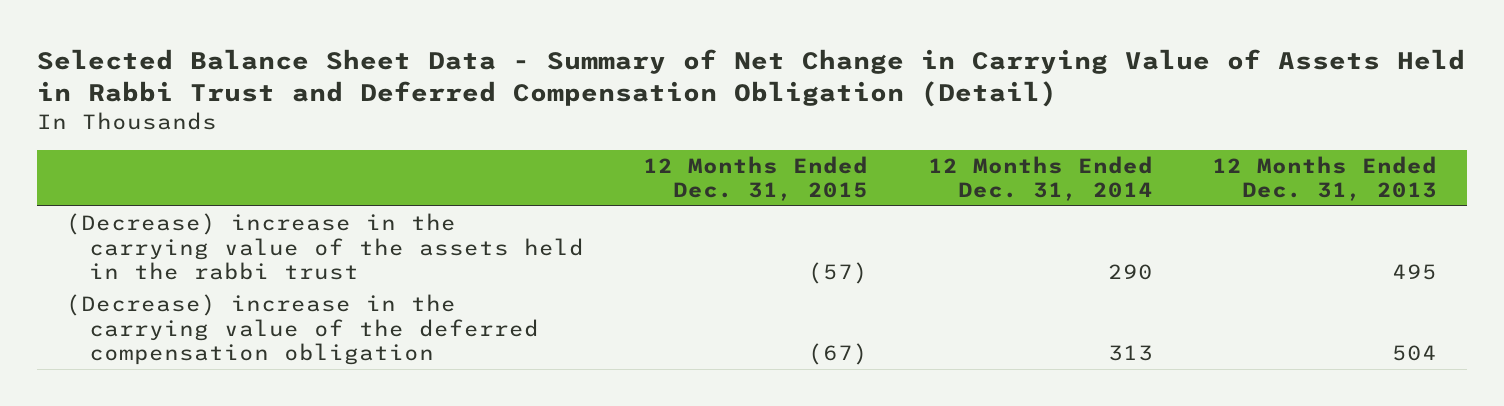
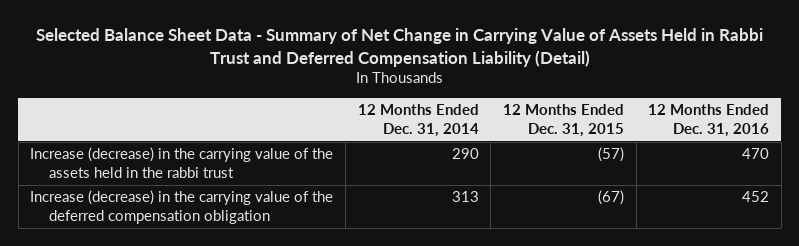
[36,48,1465,107] Selected Balance Sheet Data - Summary of Net Change in Carrying Value of Assets Held in Rabbi Trust and Deferred Compensation Obligation (Detail) -> [35,27,763,67] Selected Balance Sheet Data - Summary of Net Change in Carrying Value of Assets Held in Rabbi Trust and Deferred Compensation Liability (Detail)
[1212,155,1438,202] 12 Months Ended Dec. 31, 2013 -> none
none -> [648,104,770,138] 12 Months Ended Dec. 31, 2016
[66,213,584,281] (Decrease) increase in the carrying value of the assets held in the rabbi trust -> [30,147,334,179] Increase (decrease) in the carrying value of the assets held in the rabbi trust
[66,294,539,366] (Decrease) increase in the carrying value of the deferred compensation obligation -> [30,190,334,225] Increase (decrease) in the carrying value of the deferred compensation obligation

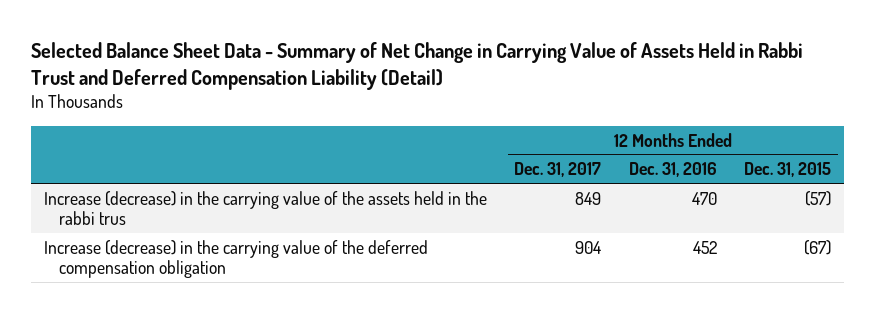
[357,104,479,138] 12 Months Ended Dec. 31, 2014 -> none
none -> [514,162,602,178] Dec. 31, 2017
[30,147,334,179] Increase (decrease) in the carrying value of the assets held in the rabbi trust -> [44,190,488,226] Increase (decrease) in the carrying value of the assets held in the rabbi trus

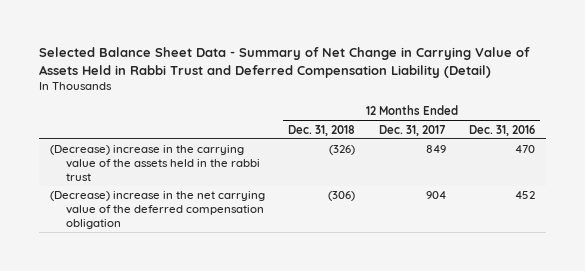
[743,162,831,178] Dec. 31, 2015 -> none
none -> [288,124,356,136] Dec. 31, 2018
[44,190,488,226] Increase (decrease) in the carrying value of the assets held in the rabbi trus -> [50,145,261,181] (Decrease) increase in the carrying value of the assets held in the rabbi trust
[44,239,429,279] Increase (decrease) in the carrying value of the deferred compensation obligation -> [50,191,266,229] (Decrease) increase in the net carrying value of the deferred compensation obligation

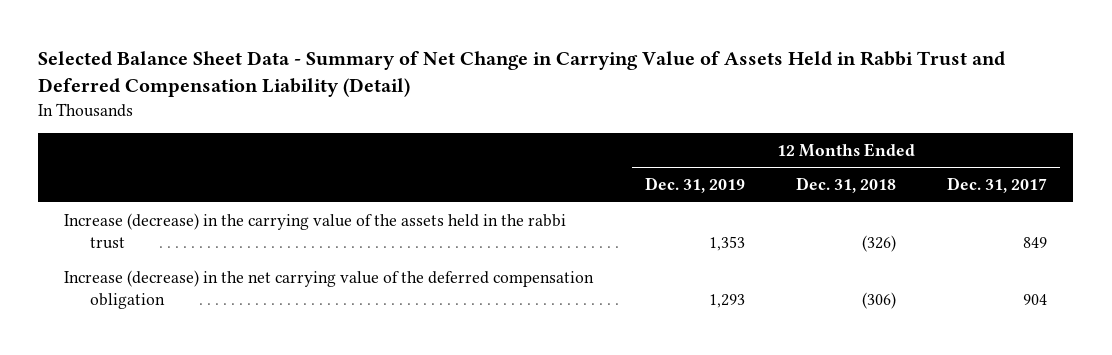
[468,124,535,136] Dec. 31, 2016 -> none
none -> [644,177,745,194] Dec. 31, 2019
[50,145,261,181] (Decrease) increase in the carrying value of the assets held in the rabbi trust -> [64,212,567,250] Increase (decrease) in the carrying value of the assets held in the rabbi trust
[50,191,266,229] (Decrease) increase in the net carrying value of the deferred compensation obligation -> [64,269,595,310] Increase (decrease) in the net carrying value of the deferred compensation obligation

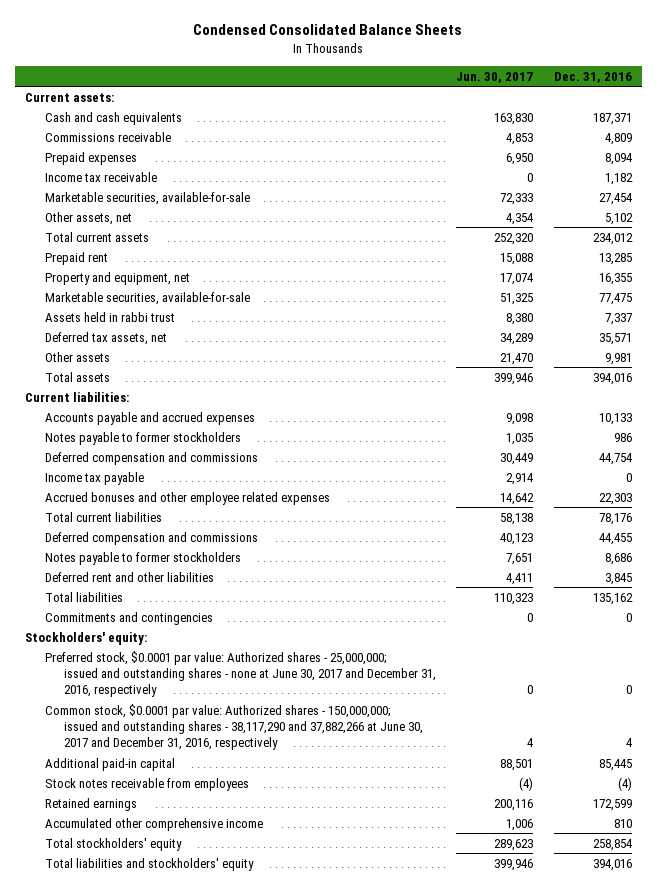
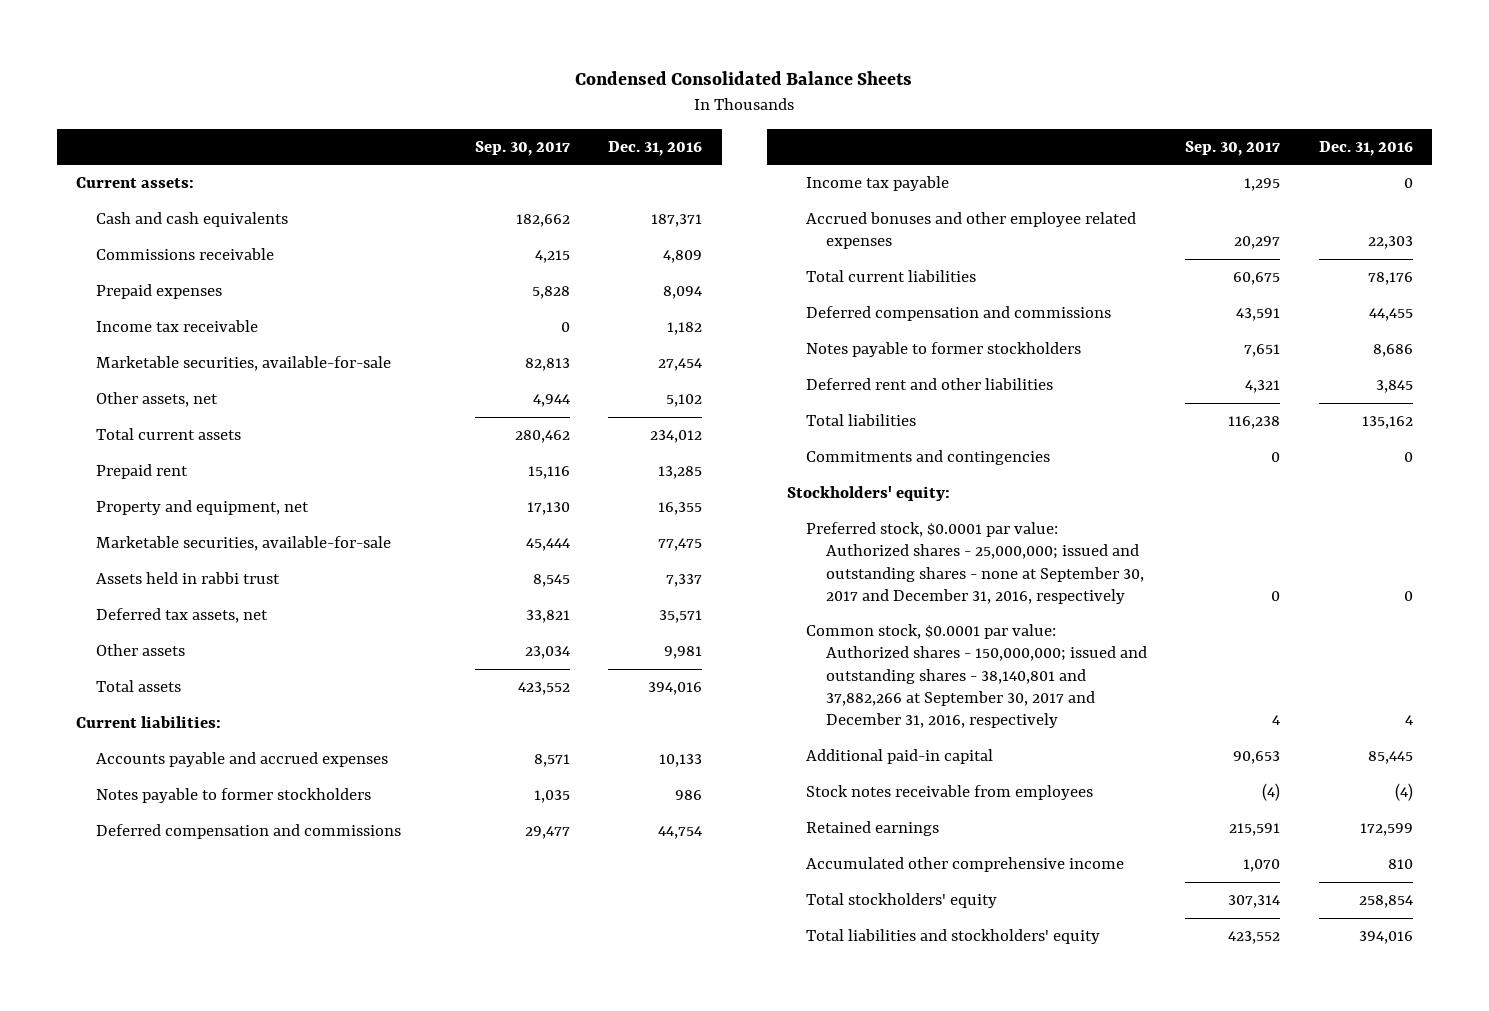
[456,71,534,83] Jun. 30, 2017 -> none
none -> [474,140,570,156] Sep. 30, 2017
[44,650,437,698] Preferred stock, $0.0001 par value: Authorized shares - 25,000,000; issued and outstanding shares - none at June 30, 2017 and December 31, 2016, respectively -> [806,522,1144,604] Preferred stock, $0.0001 par value: Authorized shares - 25,000,000; issued and outstanding shares - none at September 30, 2017 and December 31, 2016, respectively
[44,703,424,751] Common stock, $0.0001 par value: Authorized shares - 150,000,000; issued and outstanding shares - 38,117,290 and 37,882,266 at June 30, 2017 and December 31, 2016, respectively -> [806,624,1147,728] Common stock, $0.0001 par value: Authorized shares - 150,000,000; issued and outstanding shares - 38,140,801 and 37,882,266 at September 30, 2017 and December 31, 2016, respectively

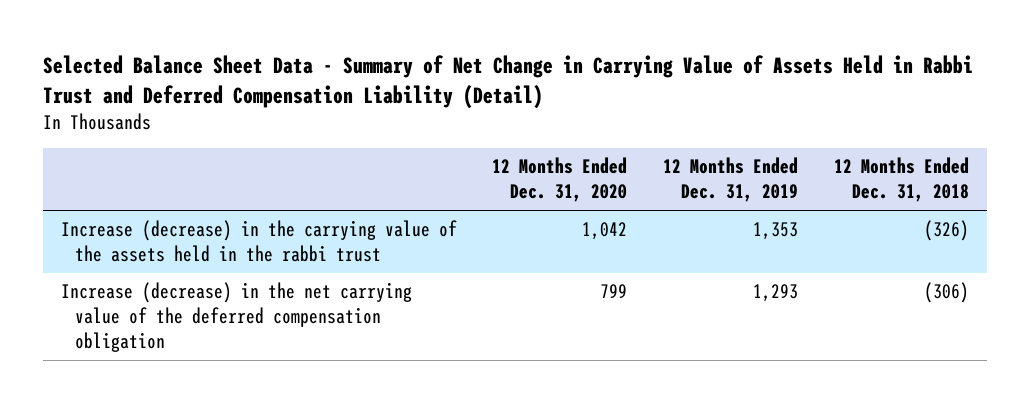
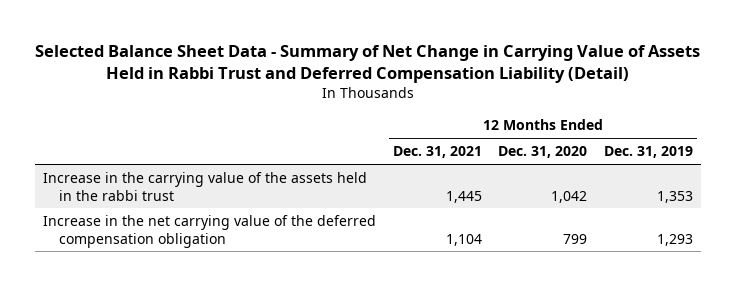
[833,157,969,203] 12 Months Ended Dec. 31, 2018 -> none
none -> [392,146,482,159] Dec. 31, 2021
[60,220,457,263] Increase (decrease) in the carrying value of the assets held in the rabbi trust -> [43,171,368,201] Increase in the carrying value of the assets held in the rabbi trust
[60,282,412,353] Increase (decrease) in the net carrying value of the deferred compensation obligation -> [43,214,377,248] Increase in the net carrying value of the deferred compensation obligation

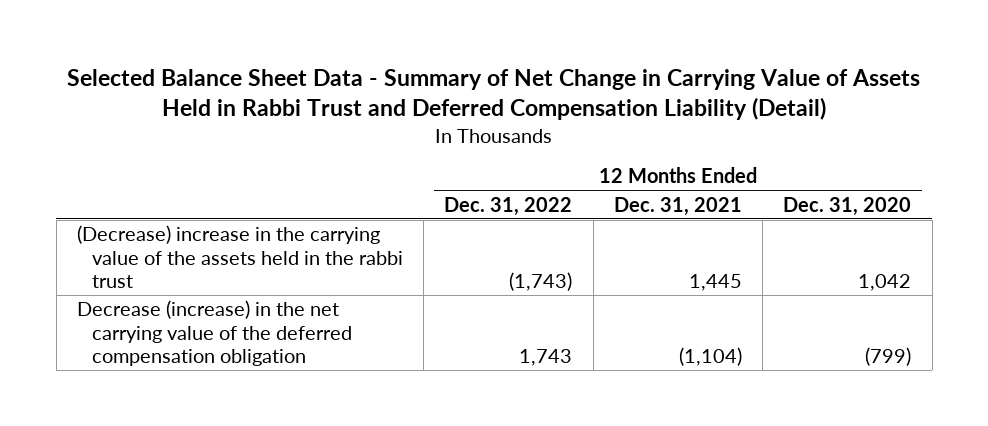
[603,146,693,159] Dec. 31, 2019 -> none
none -> [444,196,573,216] Dec. 31, 2022
[43,171,368,201] Increase in the carrying value of the assets held in the rabbi trust -> [77,225,403,289] (Decrease) increase in the carrying value of the assets held in the rabbi trust
[43,214,377,248] Increase in the net carrying value of the deferred compensation obligation -> [77,300,352,367] Decrease (increase) in the net carrying value of the deferred compensation obligation
[445,233,482,246] 1,104 -> [678,347,742,367] (1,104)
[563,233,588,244] 799 -> [865,347,912,367] (799)

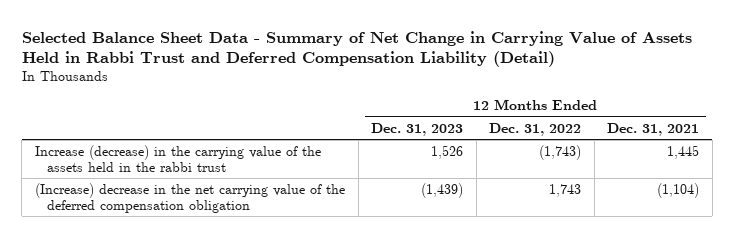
[783,196,912,216] Dec. 31, 2020 -> none
none -> [371,122,464,136] Dec. 31, 2023
[77,225,403,289] (Decrease) increase in the carrying value of the assets held in the rabbi trust -> [34,144,321,172] Increase (decrease) in the carrying value of the assets held in the rabbi trust
[77,300,352,367] Decrease (increase) in the net carrying value of the deferred compensation obligation -> [34,182,345,213] (Increase) decrease in the net carrying value of the deferred compensation obligation

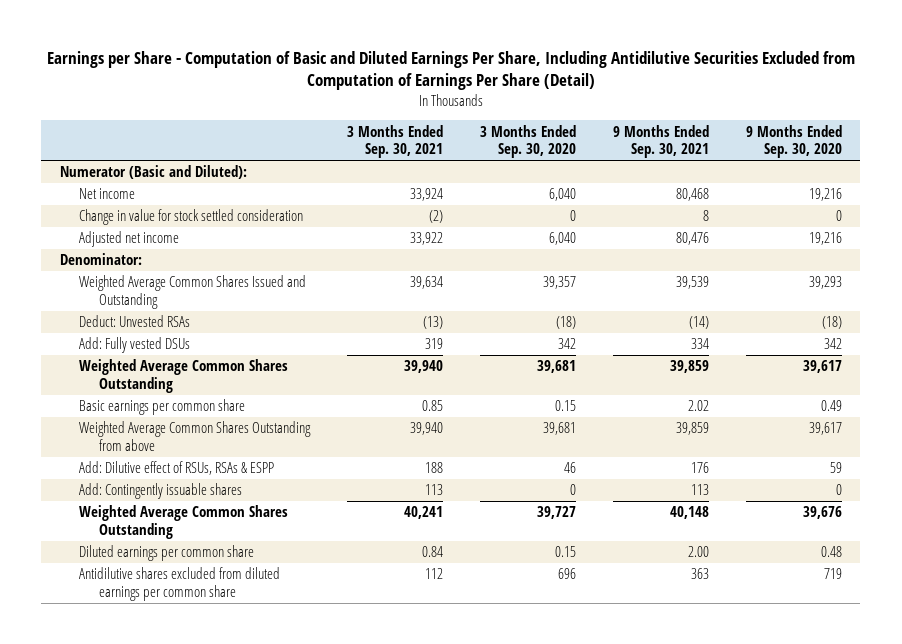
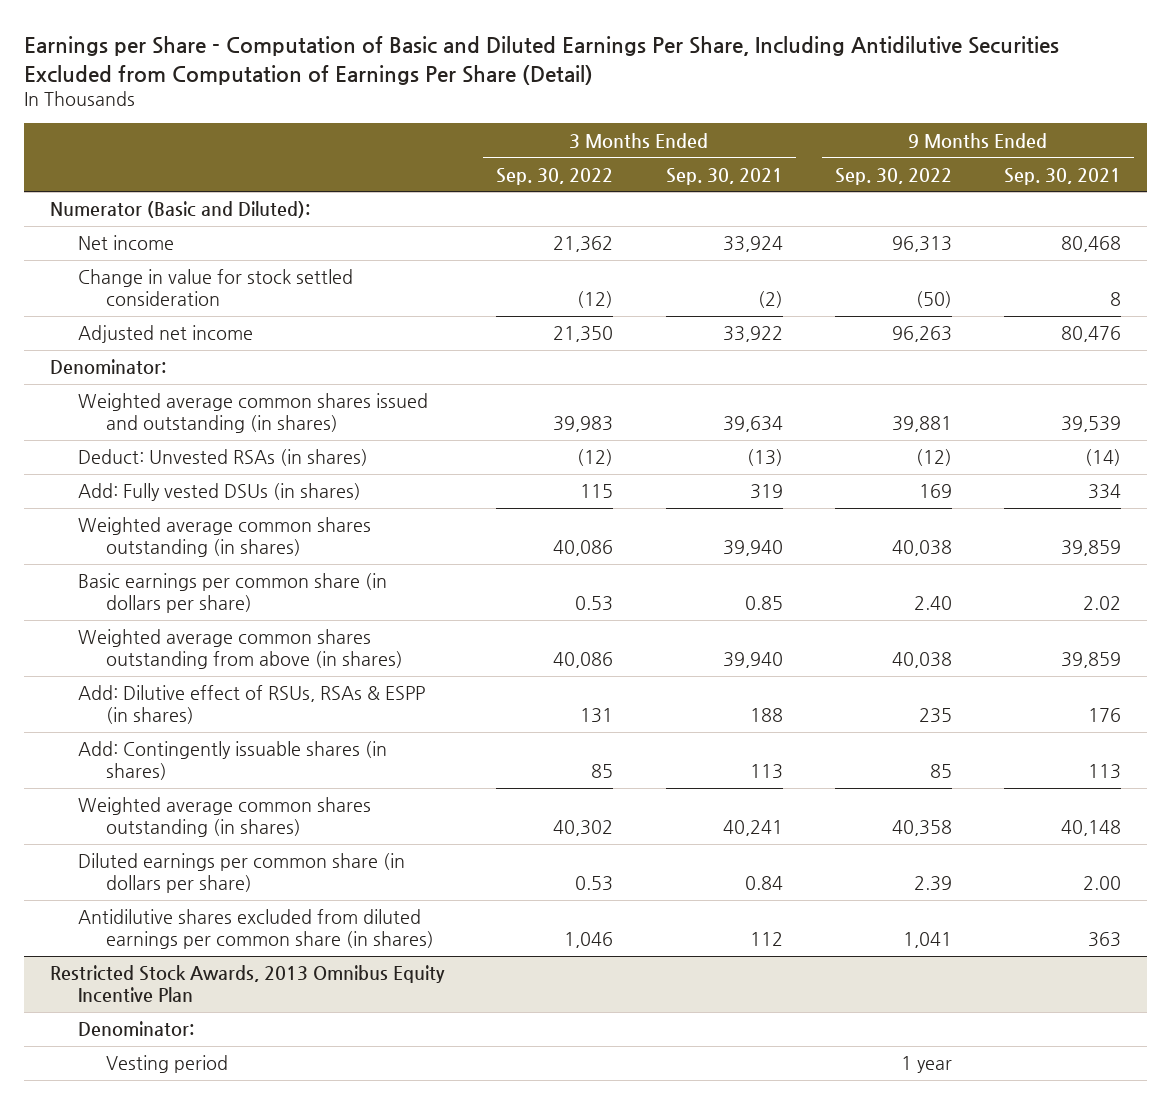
[480,124,577,159] 3 Months Ended Sep. 30, 2020 -> none
[746,124,843,159] 9 Months Ended Sep. 30, 2020 -> none
none -> [496,167,614,185] Sep. 30, 2022
none -> [834,167,952,185] Sep. 30, 2022
[79,275,307,309] Weighted Average Common Shares Issued and Outstanding -> [77,393,428,434] Weighted average common shares issued and outstanding (in shares)
[79,315,191,328] Deduct: Unvested RSAs -> [77,449,368,467] Deduct: Unvested RSAs (in shares)
[79,337,191,354] Add: Fully vested DSUs -> [77,483,361,502] Add: Fully vested DSUs (in shares)
[79,359,289,393] Weighted Average Common Shares Outstanding -> [77,517,371,558] Weighted average common shares outstanding (in shares)
[79,399,246,416] Basic earnings per common share -> [77,573,387,614] Basic earnings per common share (in dollars per share)
[79,421,312,451] Weighted Average Common Shares Outstanding from above -> [77,629,403,670] Weighted average common shares outstanding from above (in shares)
[79,461,275,476] Add: Dilutive effect of RSUs, RSAs & ESPP -> [77,685,425,725] Add: Dilutive effect of RSUs, RSAs & ESPP (in shares)
[79,483,243,500] Add: Contingently issuable shares -> [77,741,387,781] Add: Contingently issuable shares (in shares)
[79,505,289,539] Weighted Average Common Shares Outstanding -> [77,797,371,838] Weighted average common shares outstanding (in shares)
[79,545,255,562] Diluted earnings per common share -> [77,853,405,894] Diluted earnings per common share (in dollars per share)
[79,567,281,601] Antidilutive shares excluded from diluted earnings per common share -> [77,909,434,950] Antidilutive shares excluded from diluted earnings per common share (in shares)
none -> [50,965,446,1004] Restricted Stock Awards, 2013 Omnibus Equity Incentive Plan
none -> [77,1021,194,1037] Denominator:
none -> [105,1055,228,1074] Vesting period

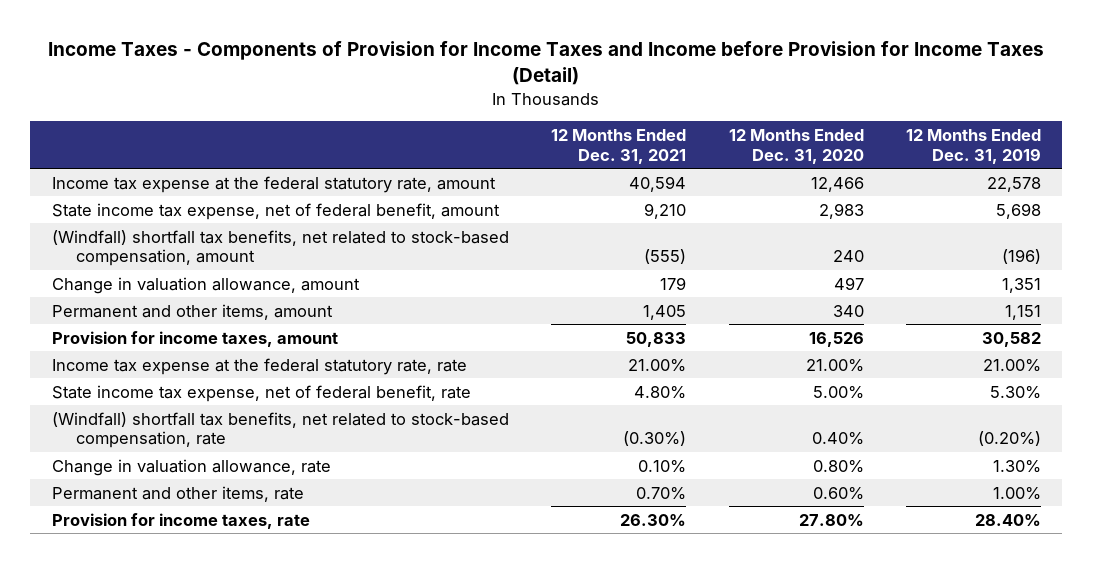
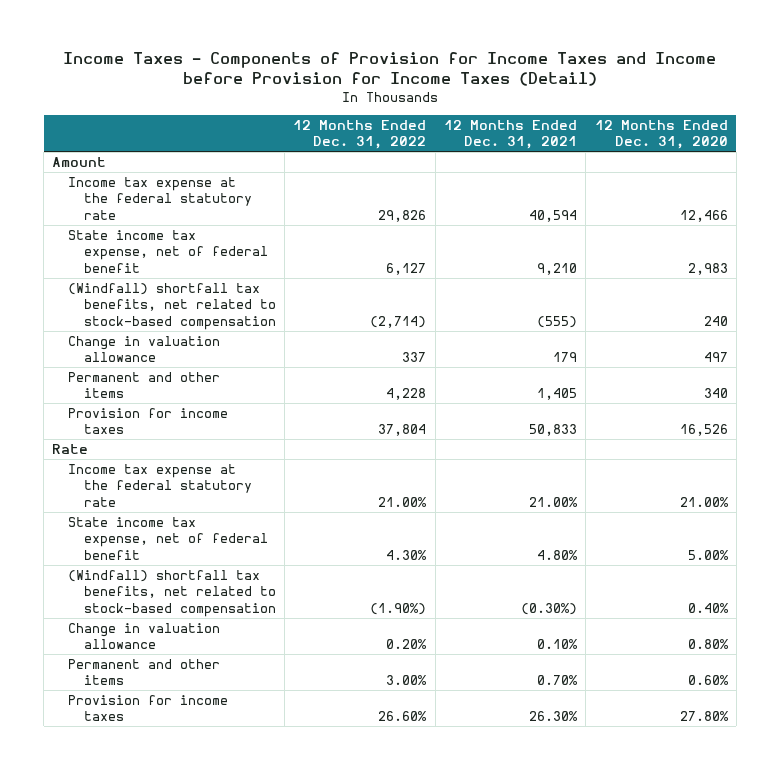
[906,129,1042,164] 12 Months Ended Dec. 31, 2019 -> none
none -> [293,119,427,150] 12 Months Ended Dec. 31, 2022
none -> [52,156,107,167] Amount
[51,175,496,193] Income tax expense at the federal statutory rate, amount -> [68,176,252,220] Income tax expense at the federal statutory rate
[51,202,500,220] State income tax expense, net of federal benefit, amount -> [68,229,268,273] State income tax expense, net of federal benefit
[51,229,509,267] (Windfall) shortfall tax benefits, net related to stock-based compensation, amount -> [68,282,276,330] (Windfall) shortfall tax benefits, net related to stock-based compensation
[51,276,360,294] Change in valuation allowance, amount -> [68,335,221,363] Change in valuation allowance
[51,303,333,320] Permanent and other items, amount -> [68,371,221,399] Permanent and other items
[51,330,338,347] Provision for income taxes, amount -> [68,407,229,435] Provision for income taxes
none -> [52,443,89,454] Rate
[51,357,467,375] Income tax expense at the federal statutory rate, rate -> [68,463,252,507] Income tax expense at the federal statutory rate
[51,384,471,402] State income tax expense, net of federal benefit, rate -> [68,516,268,560] State income tax expense, net of federal benefit
[51,411,509,449] (Windfall) shortfall tax benefits, net related to stock-based compensation, rate -> [68,569,276,617] (Windfall) shortfall tax benefits, net related to stock-based compensation
[51,458,331,476] Change in valuation allowance, rate -> [68,622,221,650] Change in valuation allowance
[51,485,304,502] Permanent and other items, rate -> [68,658,221,686] Permanent and other items
[51,512,310,529] Provision for income taxes, rate -> [68,694,229,722] Provision for income taxes

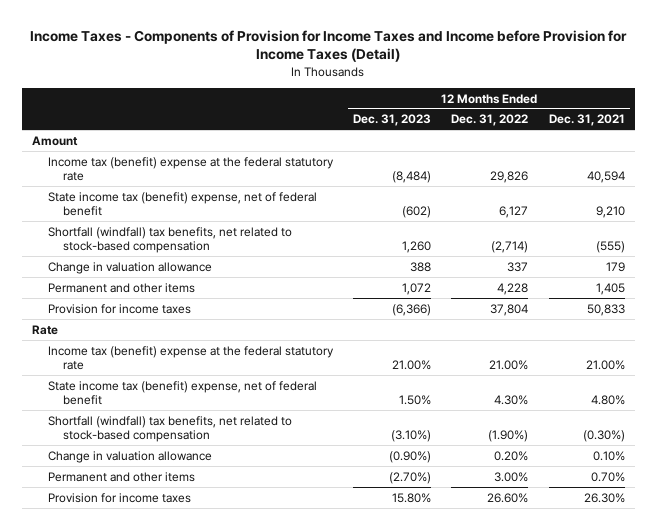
[594,119,728,150] 12 Months Ended Dec. 31, 2020 -> none
none -> [352,114,431,127] Dec. 31, 2023
[68,176,252,220] Income tax expense at the federal statutory rate -> [47,156,334,182] Income tax (benefit) expense at the federal statutory rate
[68,229,268,273] State income tax expense, net of federal benefit -> [47,191,317,217] State income tax (benefit) expense, net of federal benefit
[68,282,276,330] (Windfall) shortfall tax benefits, net related to stock-based compensation -> [47,226,292,254] Shortfall (windfall) tax benefits, net related to stock-based compensation
[68,463,252,507] Income tax expense at the federal statutory rate -> [47,345,334,371] Income tax (benefit) expense at the federal statutory rate
[68,516,268,560] State income tax expense, net of federal benefit -> [47,380,317,406] State income tax (benefit) expense, net of federal benefit
[68,569,276,617] (Windfall) shortfall tax benefits, net related to stock-based compensation -> [47,415,292,443] Shortfall (windfall) tax benefits, net related to stock-based compensation

